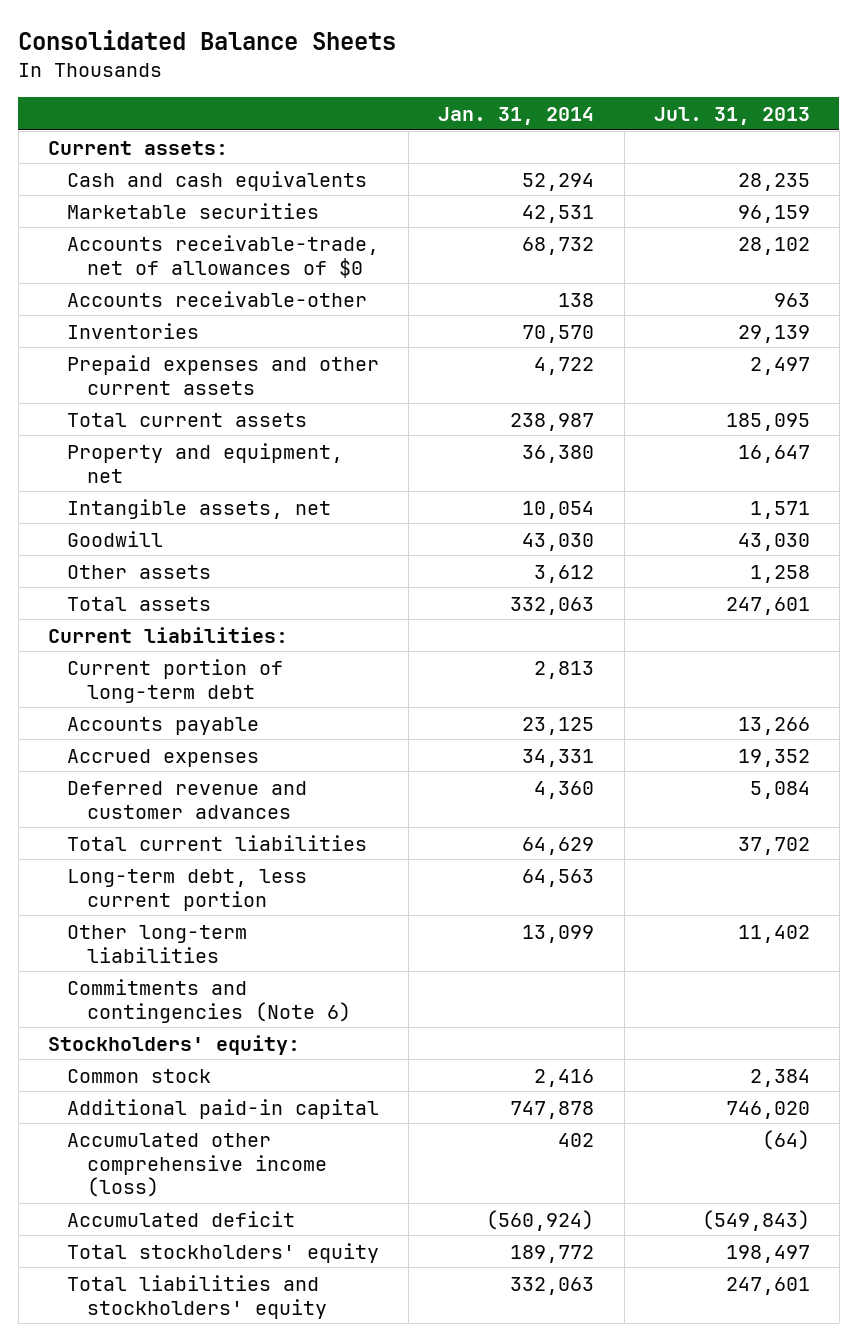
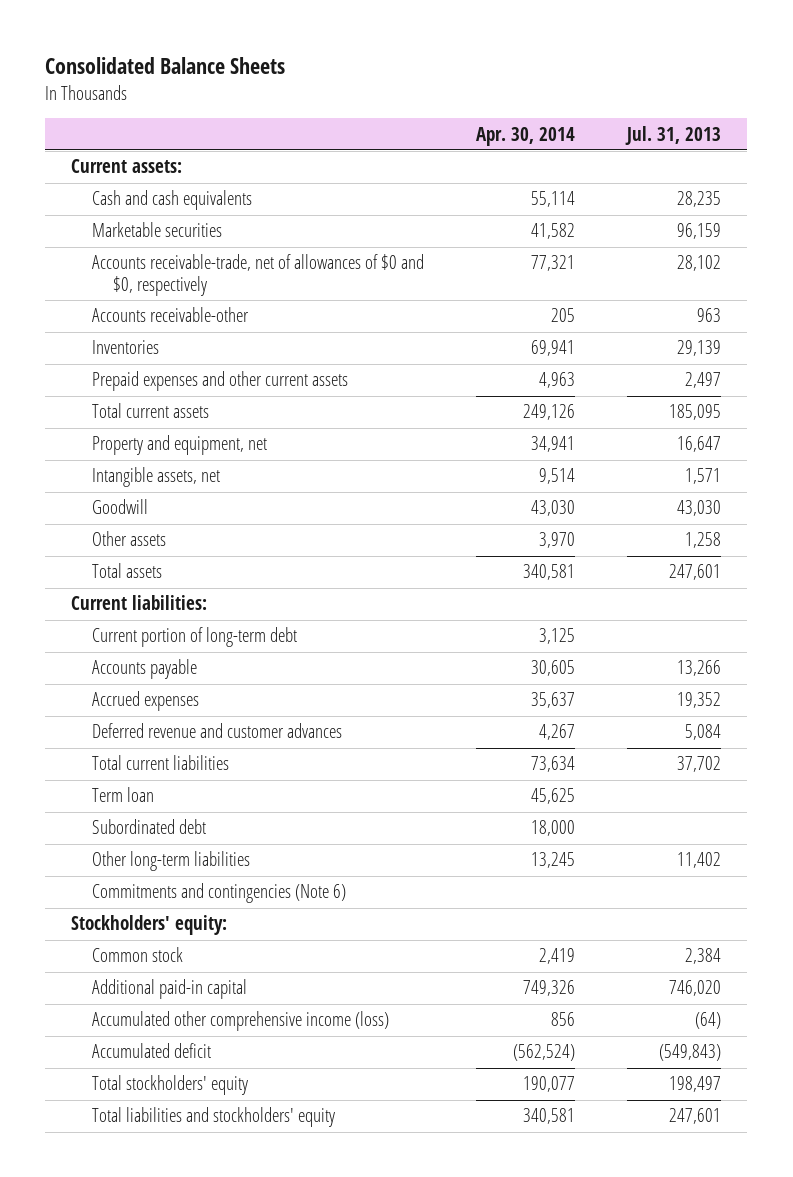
[438,106,595,125] Jan. 31, 2014 -> none
none -> [476,126,576,146] Apr. 30, 2014
[67,234,380,278] Accounts receivable-trade, net of allowances of $0 -> [92,254,425,297] Accounts receivable-trade, net of allowances of $0 and $0, respectively
[67,868,308,911] Long-term debt, less current portion -> none
none -> [92,787,155,803] Term loan
none -> [92,819,207,835] Subordinated debt

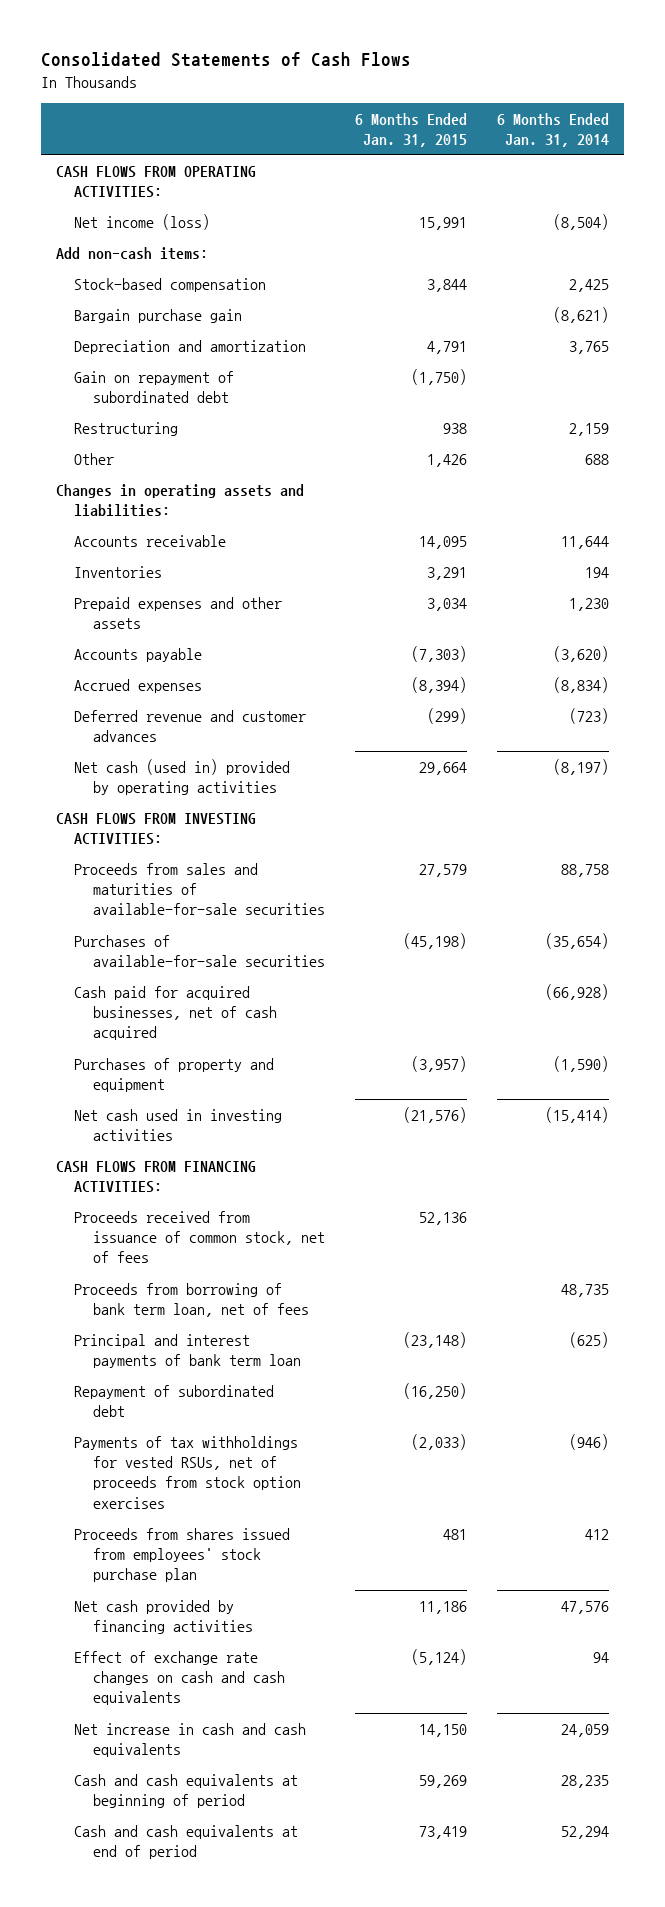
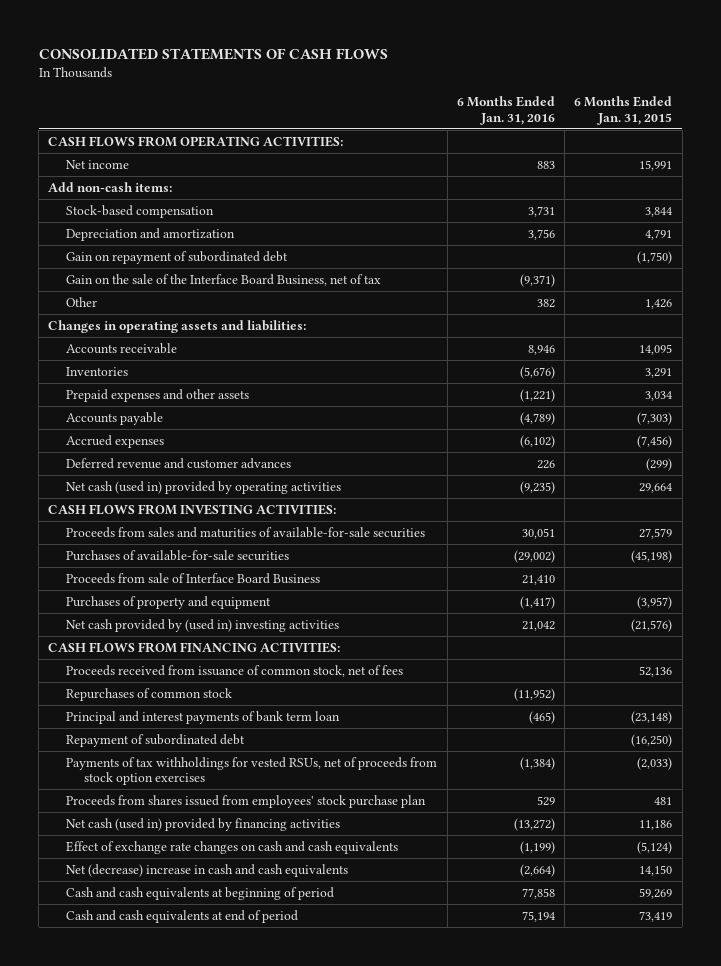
[40,52,411,68] Consolidated Statements of Cash Flows -> [38,48,388,61] CONSOLIDATED STATEMENTS OF CASH FLOWS
[497,112,610,147] 6 Months Ended Jan. 31, 2014 -> none
none -> [456,96,555,125] 6 Months Ended Jan. 31, 2016
[74,213,211,230] Net income (loss) -> [66,159,130,169] Net income
[74,308,243,323] Bargain purchase gain -> none
[74,421,179,436] Restructuring -> none
none -> [66,273,382,286] Gain on the sale of the Interface Board Business, net of tax
[411,676,468,693] (8,394) -> [637,434,673,448] (7,456)
[74,985,278,1041] Cash paid for acquired businesses, net of cash acquired -> none
none -> [66,572,321,584] Proceeds from sale of Interface Board Business
[74,1108,283,1141] Net cash used in investing activities -> [66,618,340,632] Net cash provided by (used in) investing activities
[74,1282,310,1317] Proceeds from borrowing of bank term loan, net of fees -> none
none -> [66,687,233,701] Repurchases of common stock
[74,1599,254,1634] Net cash provided by financing activities -> [66,817,341,831] Net cash (used in) provided by financing activities
[74,1722,307,1757] Net increase in cash and cash equivalents -> [66,863,349,877] Net (decrease) increase in cash and cash equivalents

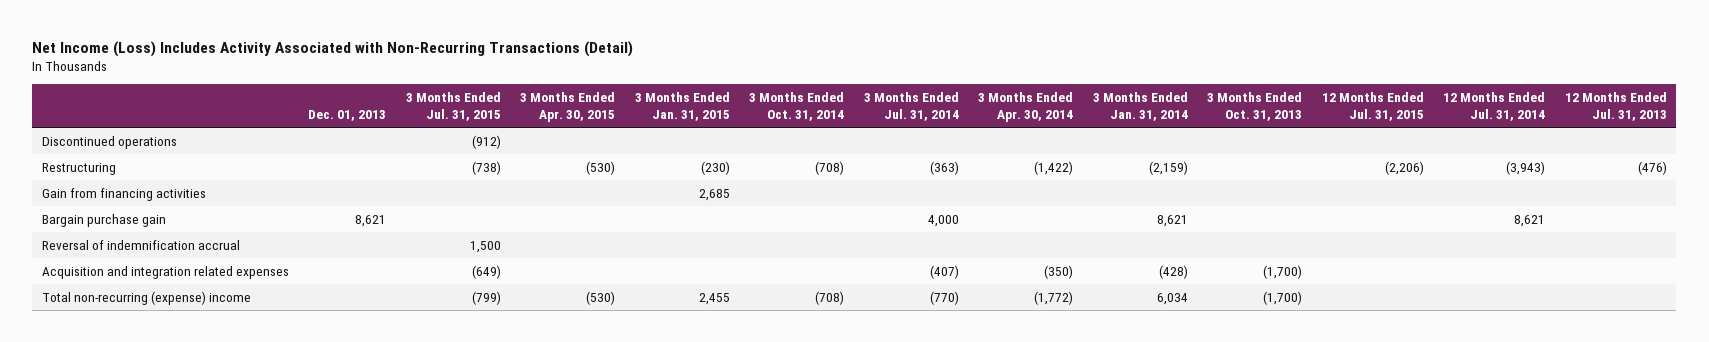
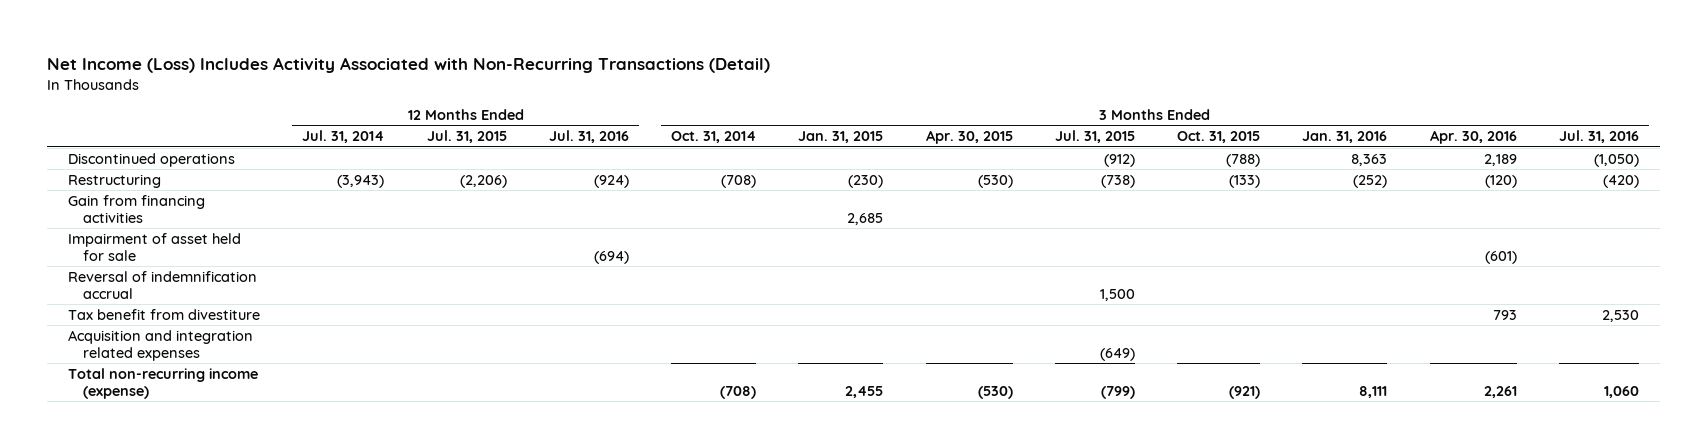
[308,110,387,122] Dec. 01, 2013 -> none
[863,92,959,122] 3 Months Ended Jul. 31, 2014 -> none
[978,92,1074,123] 3 Months Ended Apr. 30, 2014 -> none
[1092,92,1188,122] 3 Months Ended Jan. 31, 2014 -> none
[1207,92,1303,122] 3 Months Ended Oct. 31, 2013 -> none
[1564,92,1667,122] 12 Months Ended Jul. 31, 2013 -> none
none -> [548,130,629,144] Jul. 31, 2016
none -> [1177,131,1261,144] Oct. 31, 2015
none -> [1302,131,1388,144] Jan. 31, 2016
none -> [1429,130,1517,145] Apr. 30, 2016
none -> [1558,130,1639,144] Jul. 31, 2016
[41,213,166,227] Bargain purchase gain -> none
none -> [68,232,242,261] Impairment of asset held for sale
none -> [68,308,261,320] Tax benefit from divestiture
[41,290,251,305] Total non-recurring (expense) income -> [68,367,259,399] Total non-recurring income (expense)

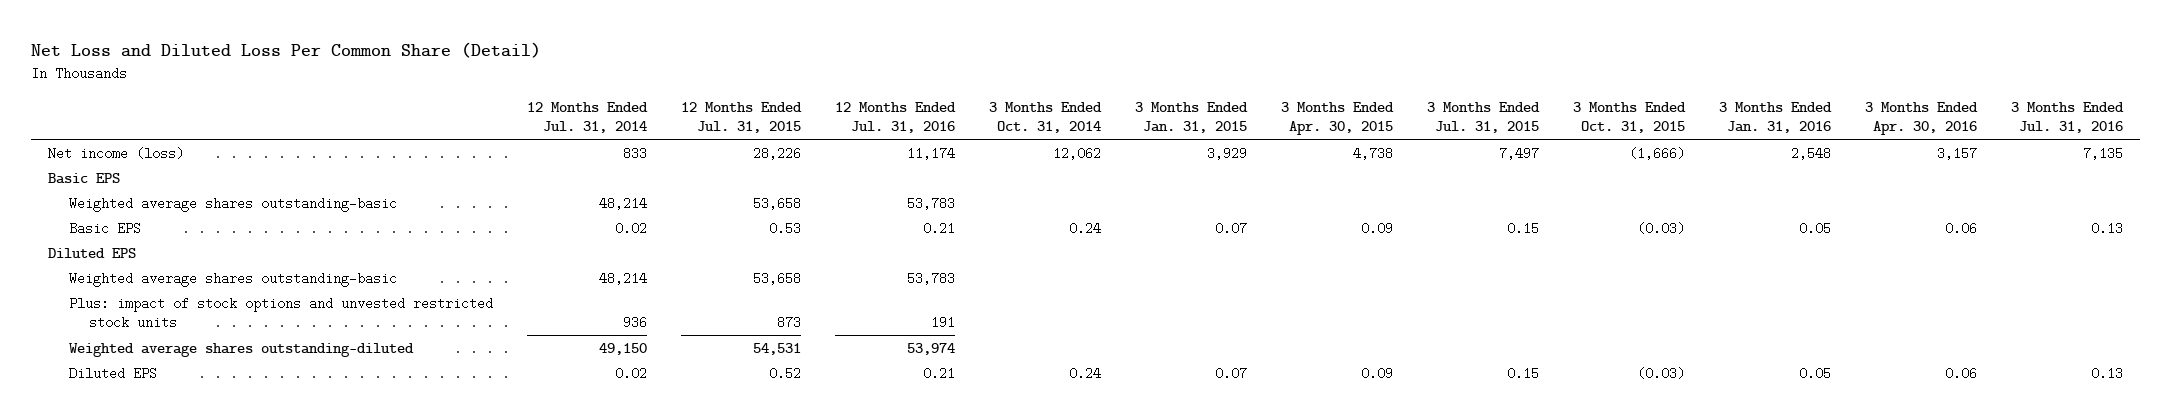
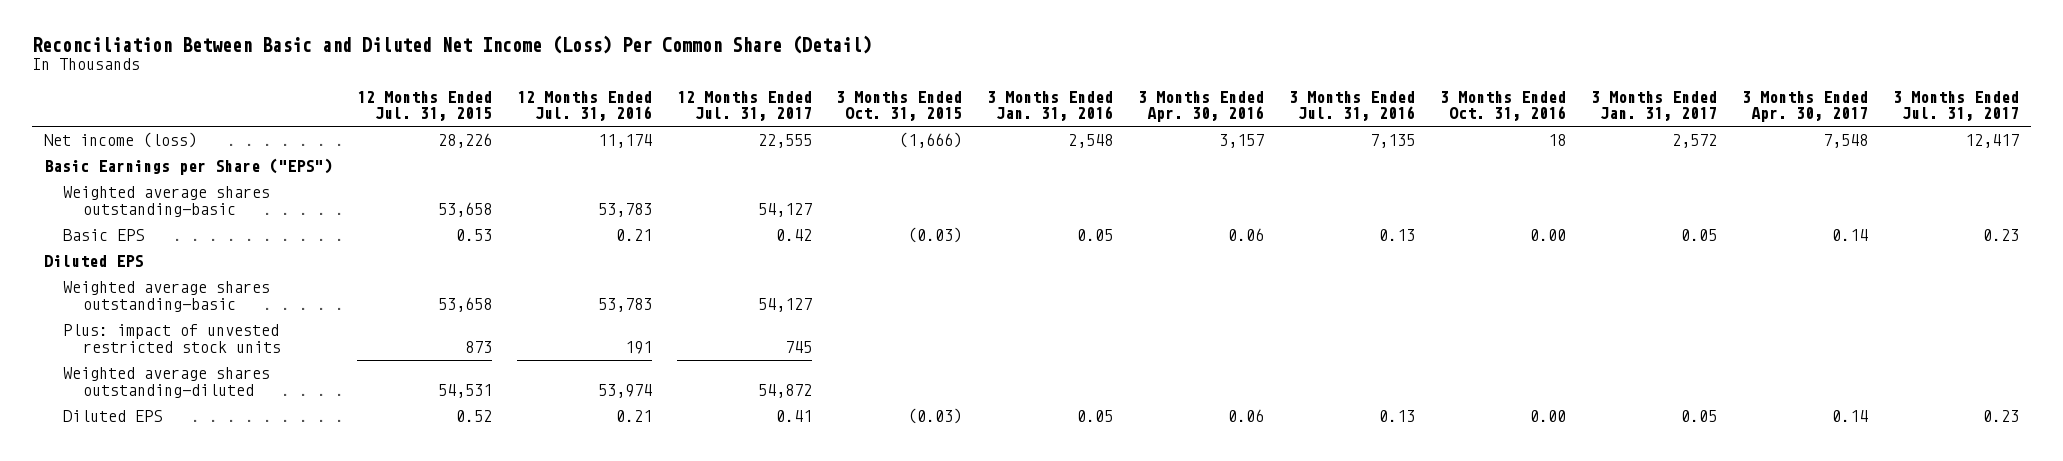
[31,42,542,59] Net Loss and Diluted Loss Per Common Share (Detail) -> [31,35,872,55] Reconciliation Between Basic and Diluted Net Income (Loss) Per Common Share (Detail)
[526,101,648,134] 12 Months Ended Jul. 31, 2014 -> none
[988,101,1102,134] 3 Months Ended Oct. 31, 2014 -> none
[1134,101,1248,134] 3 Months Ended Jan. 31, 2015 -> none
[1280,101,1394,136] 3 Months Ended Apr. 30, 2015 -> none
[1426,101,1540,134] 3 Months Ended Jul. 31, 2015 -> none
none -> [676,90,812,122] 12 Months Ended Jul. 31, 2017
none -> [1440,90,1567,122] 3 Months Ended Oct. 31, 2016
none -> [1590,90,1717,122] 3 Months Ended Jan. 31, 2017
none -> [1741,90,1868,123] 3 Months Ended Apr. 30, 2017
none -> [1892,90,2019,122] 3 Months Ended Jul. 31, 2017
[48,172,121,184] Basic EPS -> [43,158,332,176] Basic Earnings per Share ("EPS")
[68,296,493,330] Plus: impact of stock options and unvested restricted stock units -> [63,324,281,353] Plus: impact of unvested restricted stock units

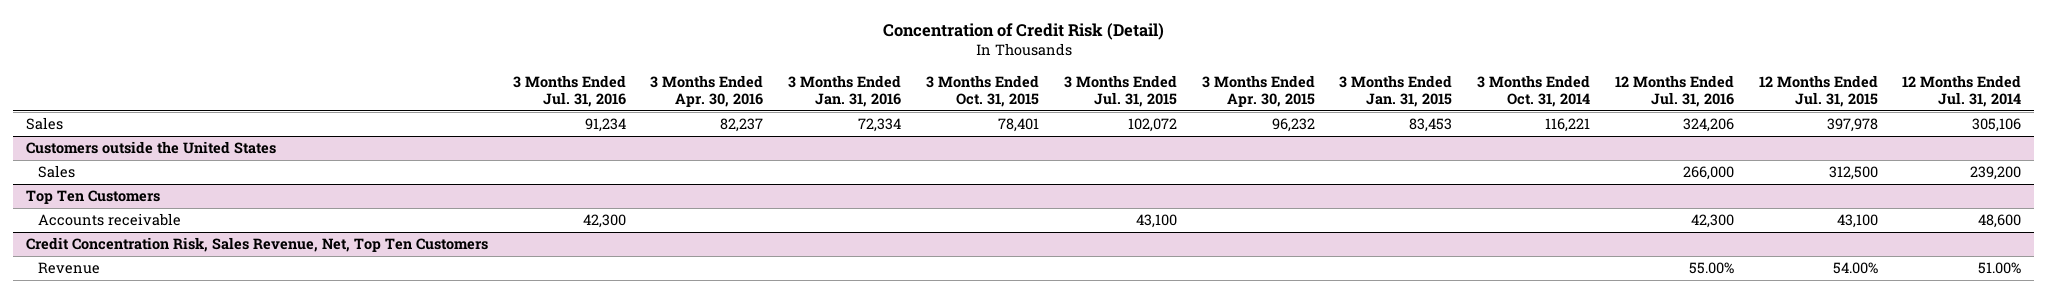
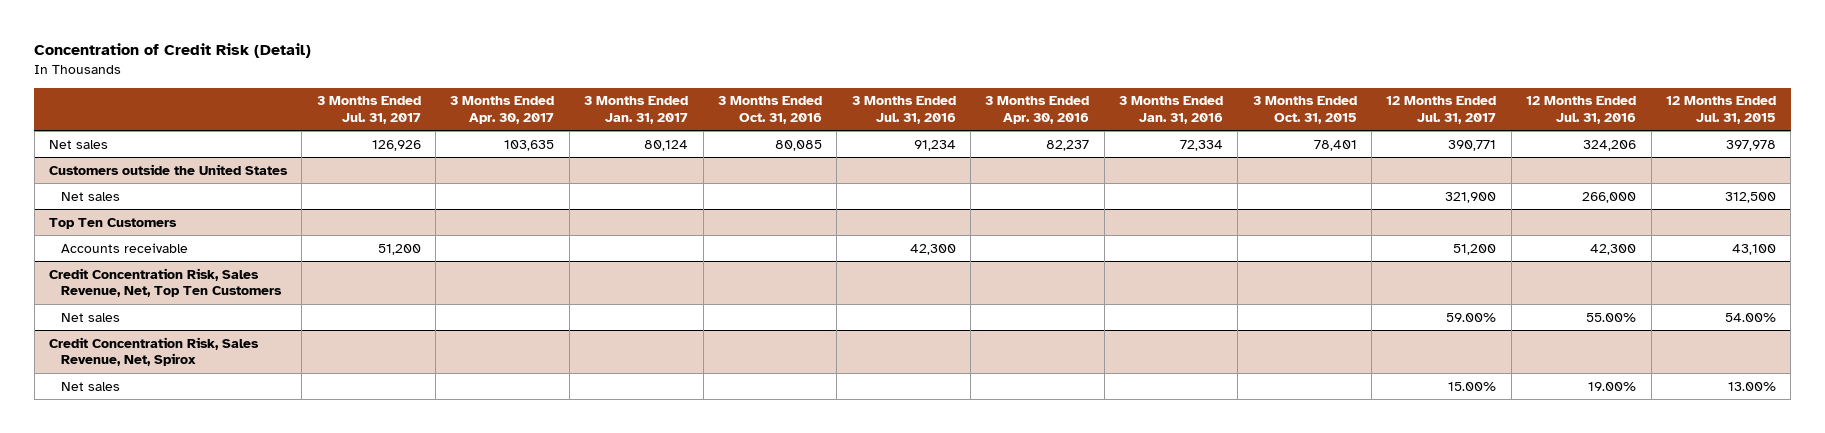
[1063,74,1177,108] 3 Months Ended Jul. 31, 2015 -> none
[1201,74,1315,108] 3 Months Ended Apr. 30, 2015 -> none
[1339,74,1453,108] 3 Months Ended Jan. 31, 2015 -> none
[1477,74,1591,108] 3 Months Ended Oct. 31, 2014 -> none
[1902,74,2022,108] 12 Months Ended Jul. 31, 2014 -> none
none -> [316,96,421,124] 3 Months Ended Jul. 31, 2017
none -> [450,96,555,124] 3 Months Ended Apr. 30, 2017
none -> [584,96,689,124] 3 Months Ended Jan. 31, 2017
none -> [717,96,822,124] 3 Months Ended Oct. 31, 2016
none -> [1386,96,1497,124] 12 Months Ended Jul. 31, 2017
[25,116,63,130] Sales -> [49,139,109,149] Net sales
[38,164,76,178] Sales -> [60,191,120,201] Net sales
[38,261,101,274] Revenue -> [60,312,120,322] Net sales
none -> [49,336,260,367] Credit Concentration Risk, Sales Revenue, Net, Spirox
none -> [60,381,120,391] Net sales

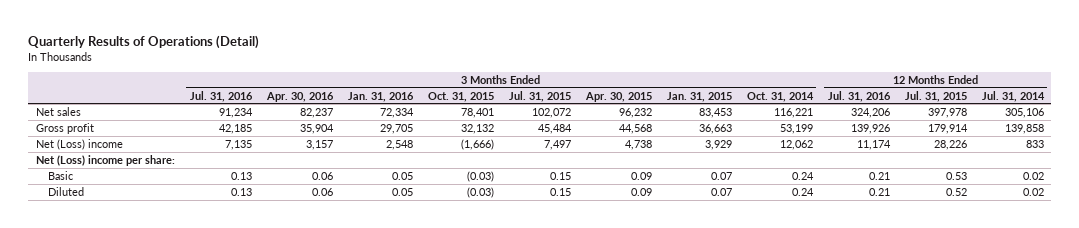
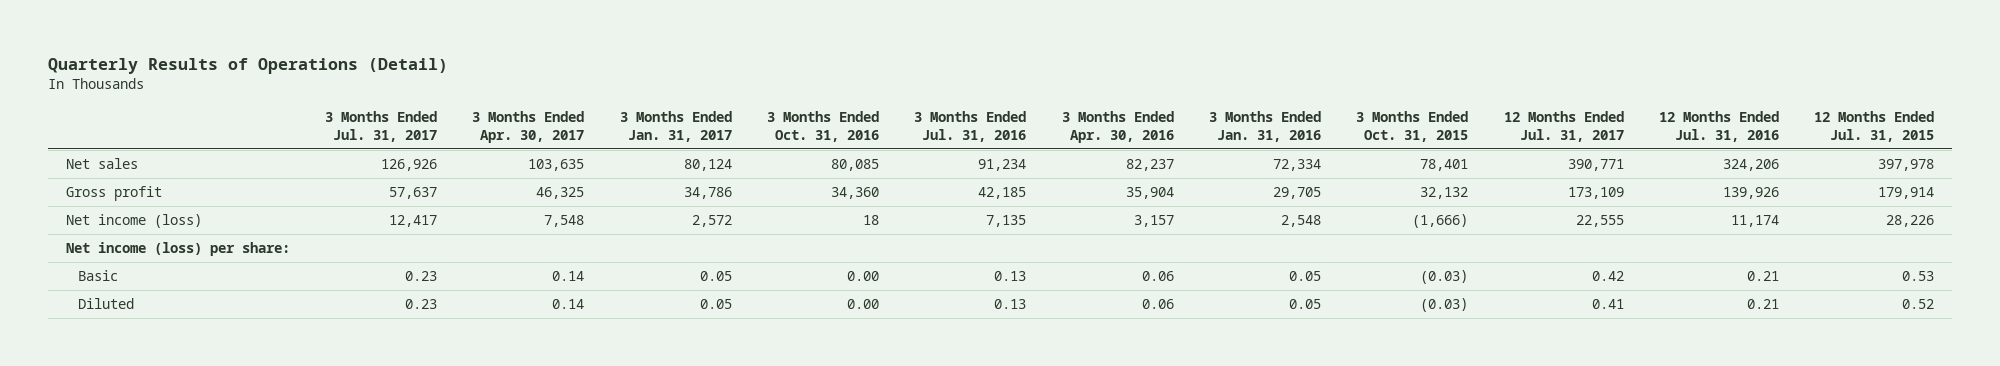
[508,90,571,102] Jul. 31, 2015 -> none
[584,91,652,102] Apr. 30, 2015 -> none
[666,91,732,102] Jan. 31, 2015 -> none
[746,91,814,102] Oct. 31, 2014 -> none
[981,90,1045,102] Jul. 31, 2014 -> none
none -> [325,111,438,142] 3 Months Ended Jul. 31, 2017
none -> [472,111,585,143] 3 Months Ended Apr. 30, 2017
none -> [619,111,732,142] 3 Months Ended Jan. 31, 2017
none -> [767,111,880,142] 3 Months Ended Oct. 31, 2016
none -> [1503,111,1624,142] 12 Months Ended Jul. 31, 2017
[35,138,123,150] Net (Loss) income -> [65,214,202,229] Net income (loss)
[35,154,175,166] Net (Loss) income per share: -> [65,242,290,257] Net income (loss) per share:

